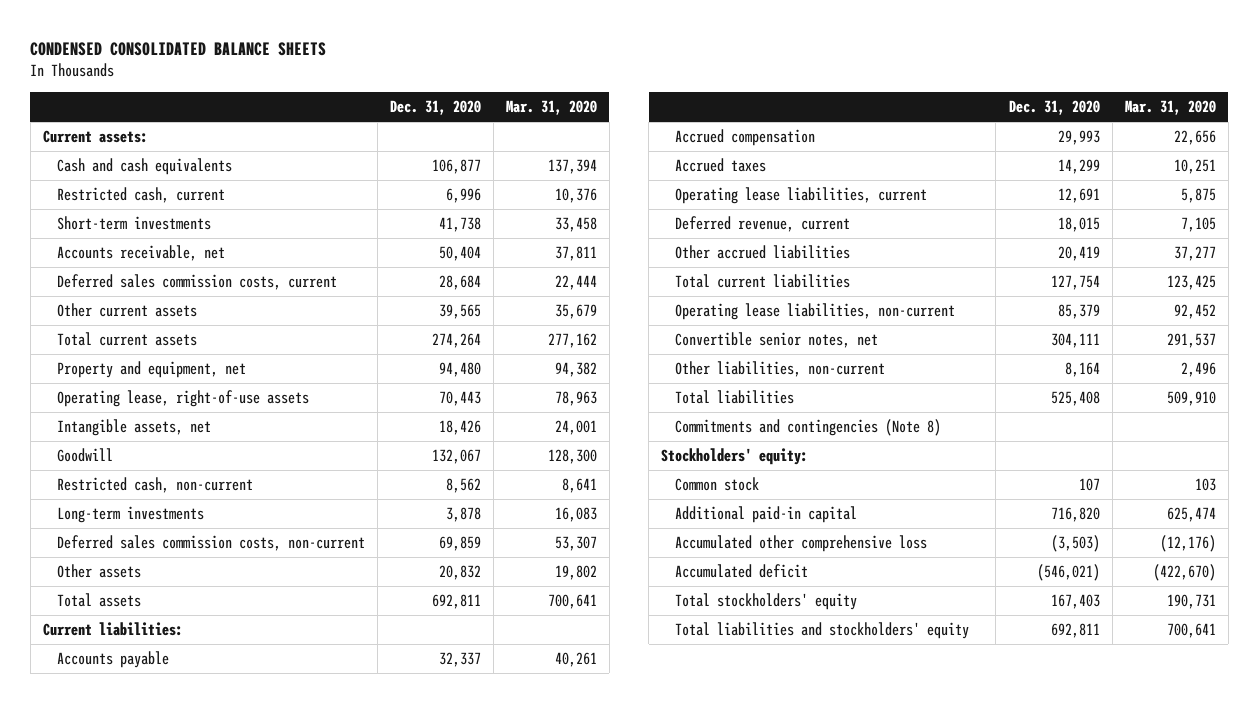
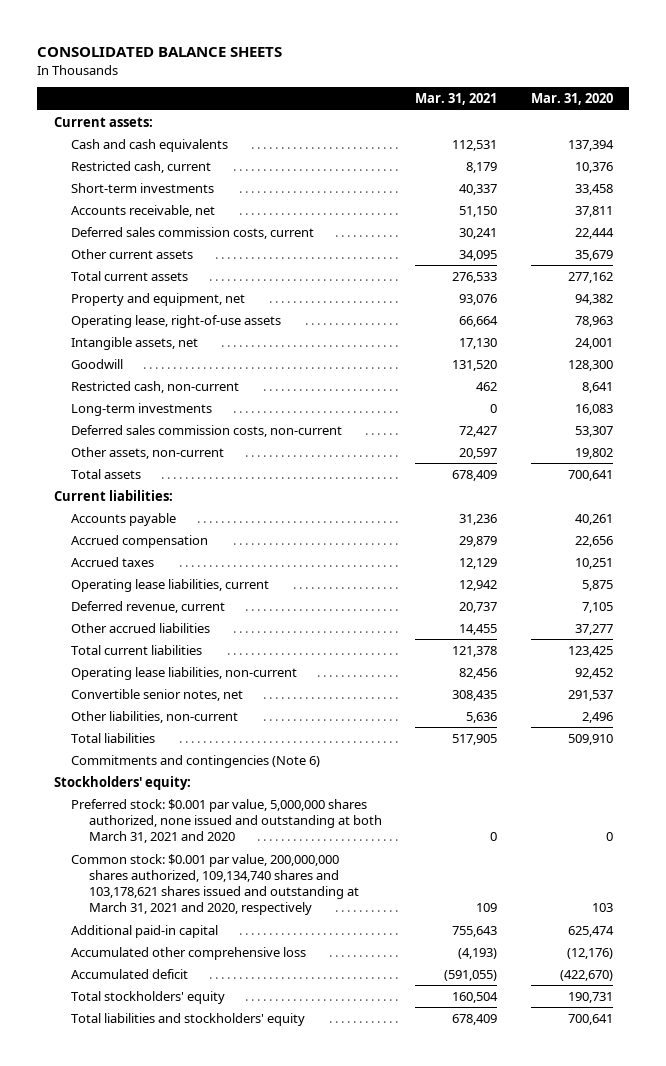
[30,41,327,56] CONDENSED CONSOLIDATED BALANCE SHEETS -> [37,47,283,58] CONSOLIDATED BALANCE SHEETS
[389,99,481,115] Dec. 31, 2020 -> none
none -> [415,93,498,106] Mar. 31, 2021
[56,564,141,579] Other assets -> [71,446,225,459] Other assets, non-current
[675,419,942,437] Commitments and contingencies (Note 8) -> [71,754,321,768] Commitments and contingencies (Note 6)
none -> [71,798,382,844] Preferred stock: $0.001 par value, 5,000,000 shares authorized, none issued and outstanding at both March 31, 2021 and 2020
[675,477,760,492] Common stock -> [71,853,359,916] Common stock: $0.001 par value, 200,000,000 shares authorized, 109,134,740 shares and 103,178,621 shares issued and outstanding at March 31, 2021 and 2020, respectively

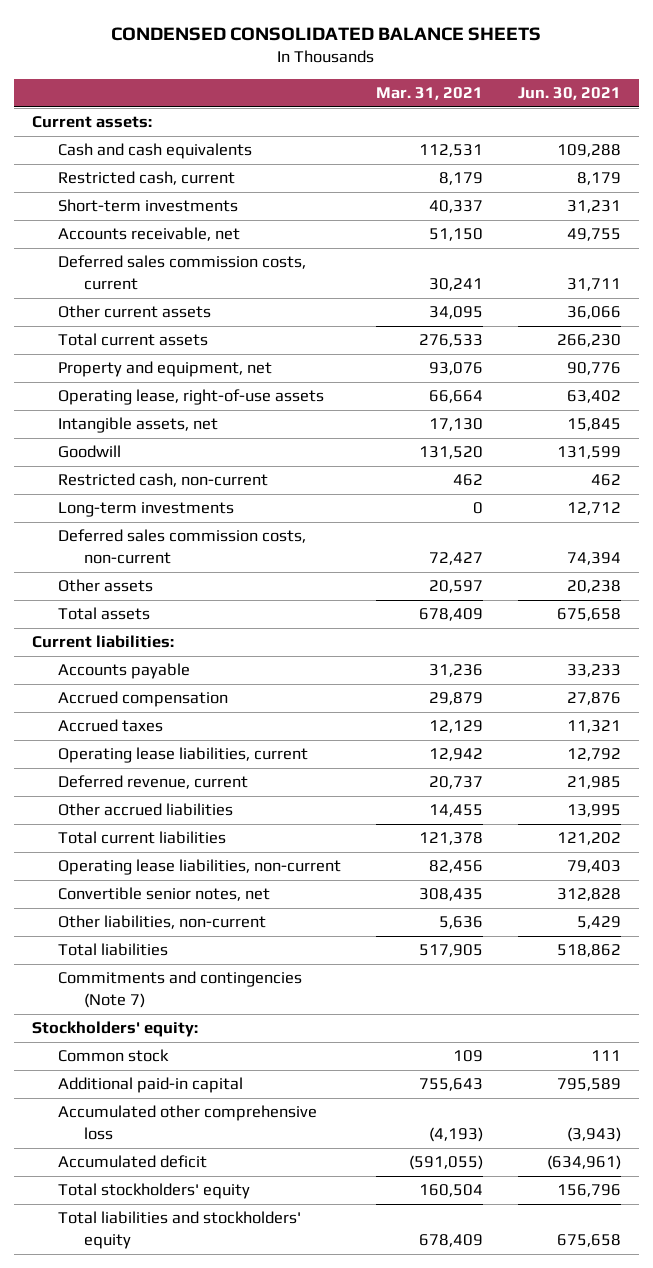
[37,47,283,58] CONSOLIDATED BALANCE SHEETS -> [111,26,542,41] CONDENSED CONSOLIDATED BALANCE SHEETS
[530,93,613,106] Mar. 31, 2020 -> none
none -> [518,87,622,101] Jun. 30, 2021
[71,446,225,459] Other assets, non-current -> [58,579,154,593] Other assets
[71,754,321,768] Commitments and contingencies (Note 6) -> [58,971,303,1008] Commitments and contingencies (Note 7)
[71,798,382,844] Preferred stock: $0.001 par value, 5,000,000 shares authorized, none issued and outstanding at both March 31, 2021 and 2020 -> none
[71,853,359,916] Common stock: $0.001 par value, 200,000,000 shares authorized, 109,134,740 shares and 103,178,621 shares issued and outstanding at March 31, 2021 and 2020, respectively -> [58,1049,170,1063] Common stock

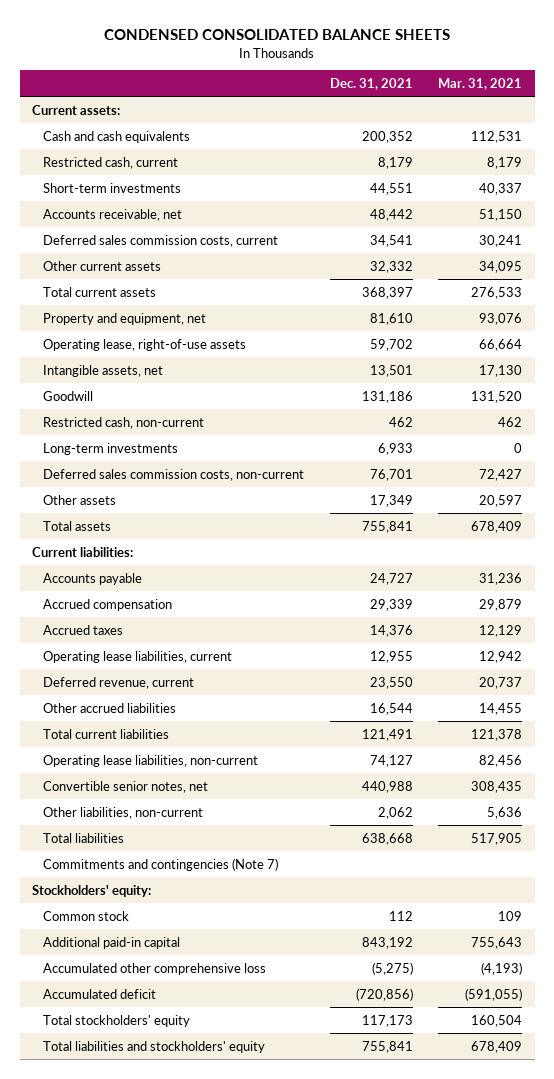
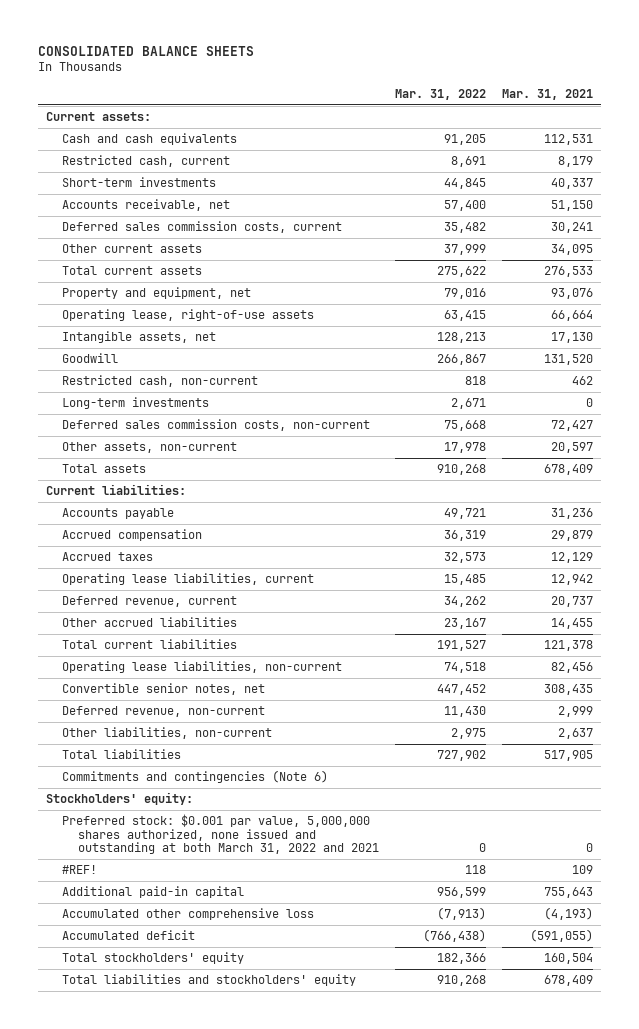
[104,28,451,40] CONDENSED CONSOLIDATED BALANCE SHEETS -> [38,45,255,56] CONSOLIDATED BALANCE SHEETS
[329,78,413,91] Dec. 31, 2021 -> none
none -> [394,88,486,100] Mar. 31, 2022
[43,494,117,505] Other assets -> [61,442,237,454] Other assets, non-current
none -> [61,706,265,718] Deferred revenue, non-current
[486,806,522,819] 5,636 -> [557,728,593,740] 2,637
[43,857,279,871] Commitments and contingencies (Note 7) -> [61,770,328,784] Commitments and contingencies (Note 6)
none -> [61,814,379,854] Preferred stock: $0.001 par value, 5,000,000 shares authorized, none issued and outstanding at both March 31, 2022 and 2021
[43,910,130,921] Common stock -> [61,865,97,875] #REF!

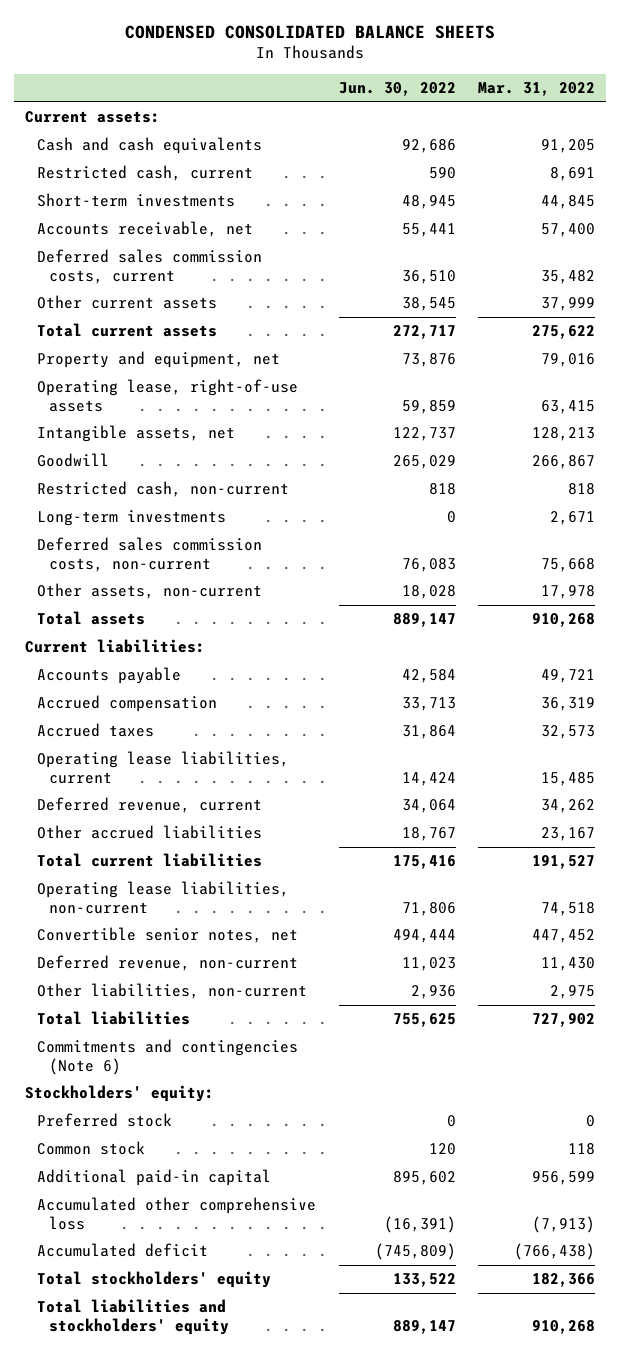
[38,45,255,56] CONSOLIDATED BALANCE SHEETS -> [125,24,496,39] CONDENSED CONSOLIDATED BALANCE SHEETS
[501,88,593,100] Mar. 31, 2021 -> none
none -> [338,81,456,96] Jun. 30, 2022
[61,814,379,854] Preferred stock: $0.001 par value, 5,000,000 shares authorized, none issued and outstanding at both March 31, 2022 and 2021 -> [37,1113,173,1128] Preferred stock
[61,865,97,875] #REF! -> [37,1141,146,1156] Common stock

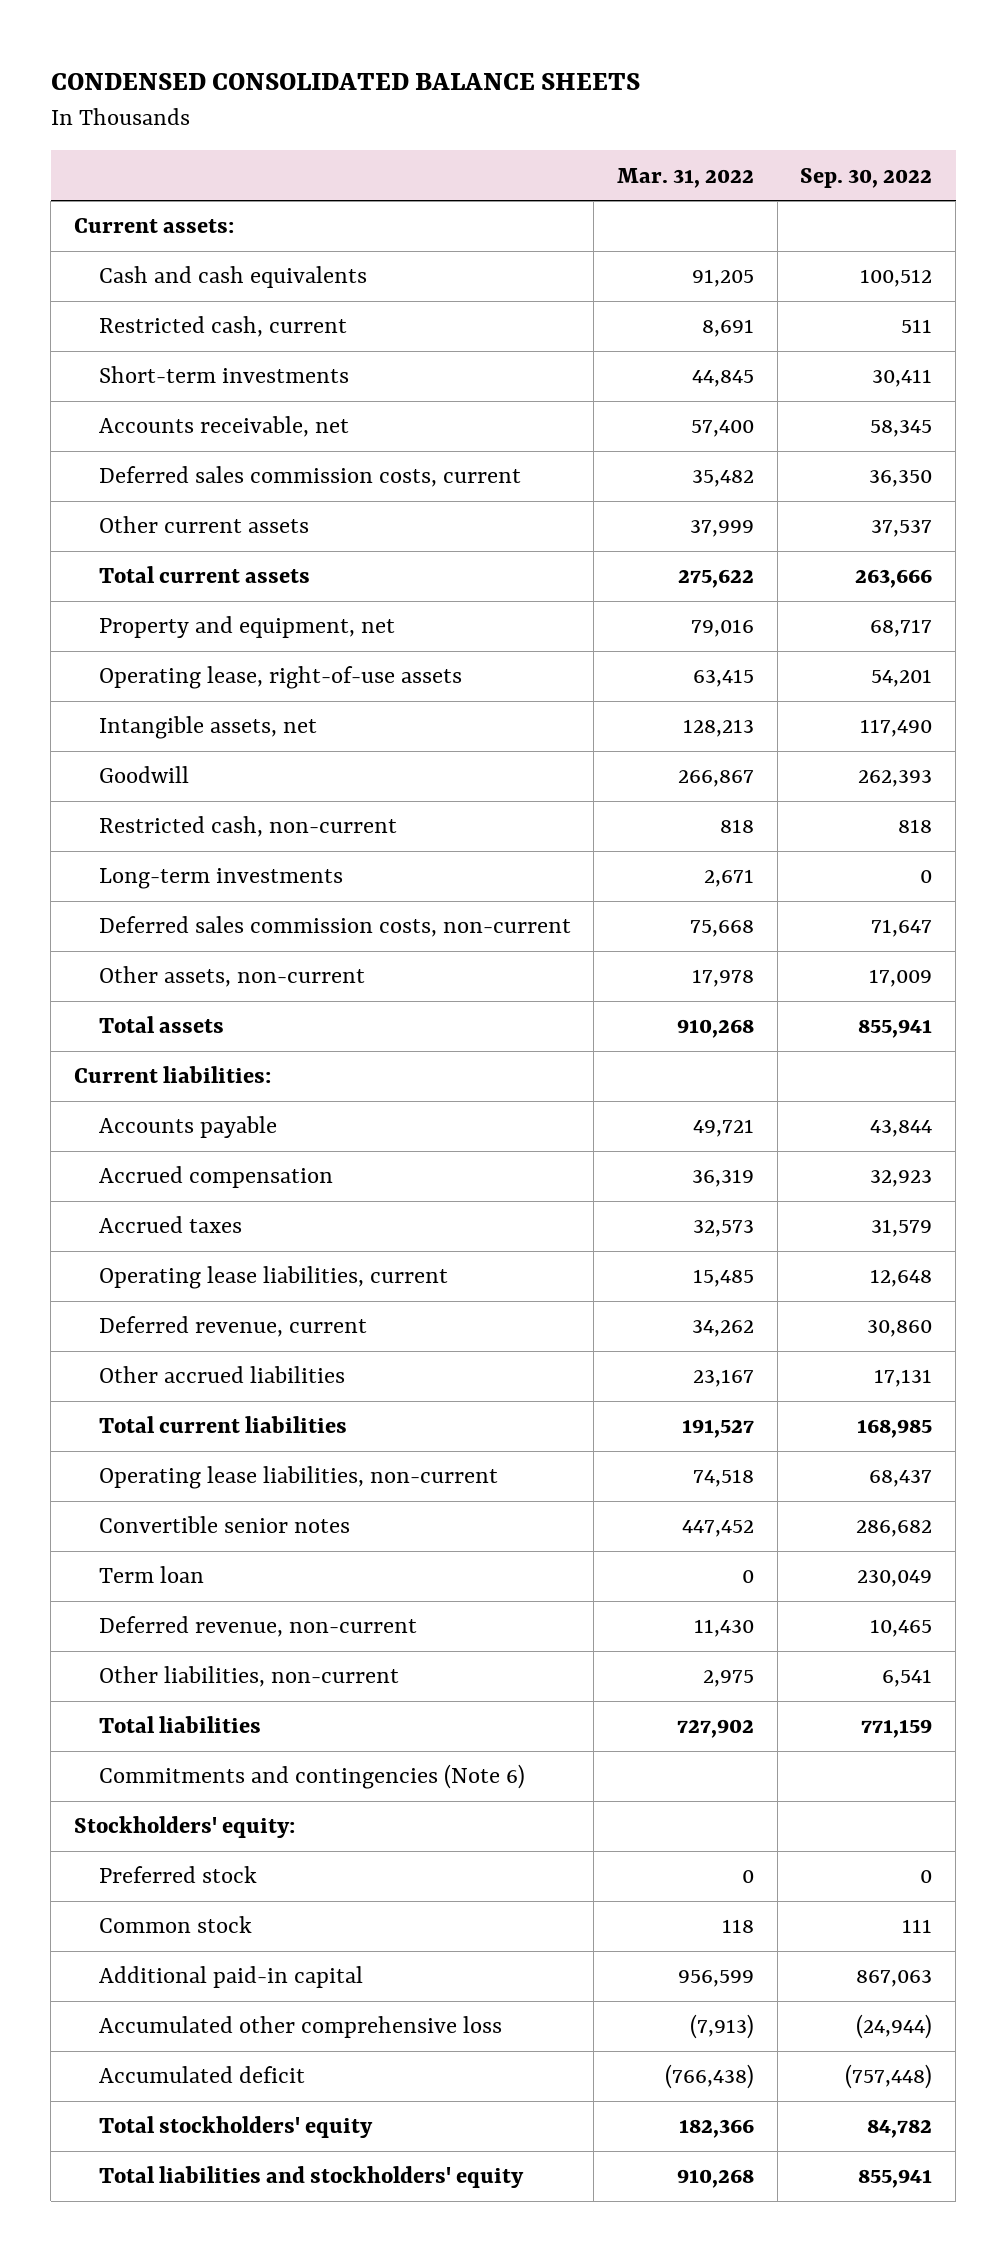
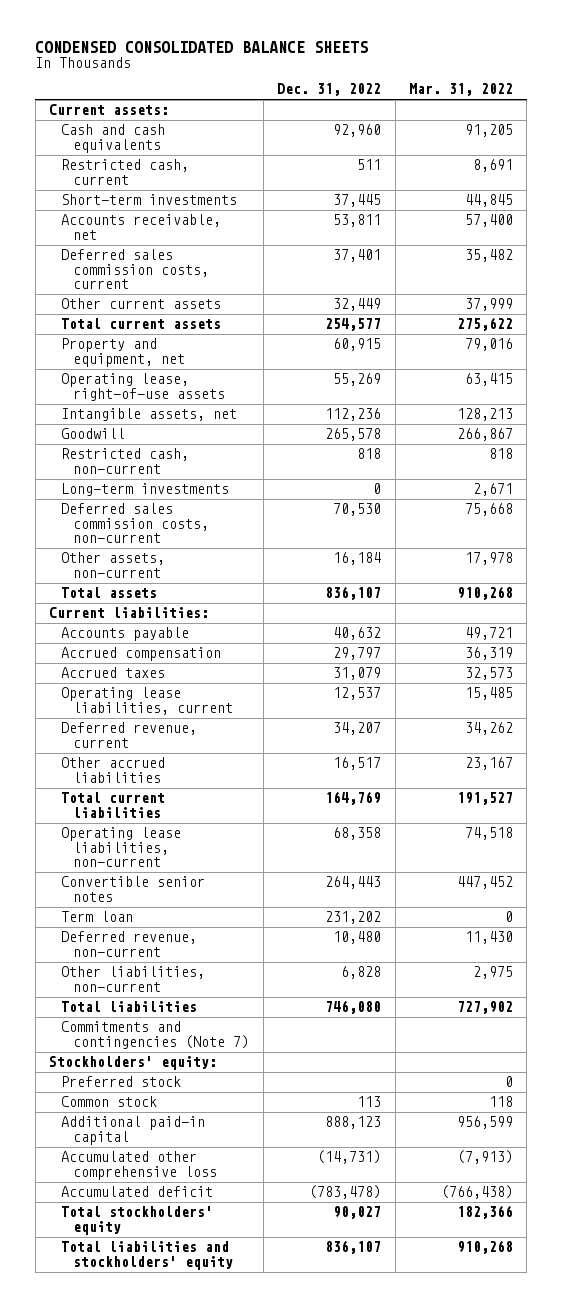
[800,167,933,188] Sep. 30, 2022 -> none
none -> [277,83,382,97] Dec. 31, 2022
[98,1764,525,1790] Commitments and contingencies (Note 6) -> [61,1021,250,1049] Commitments and contingencies (Note 7)

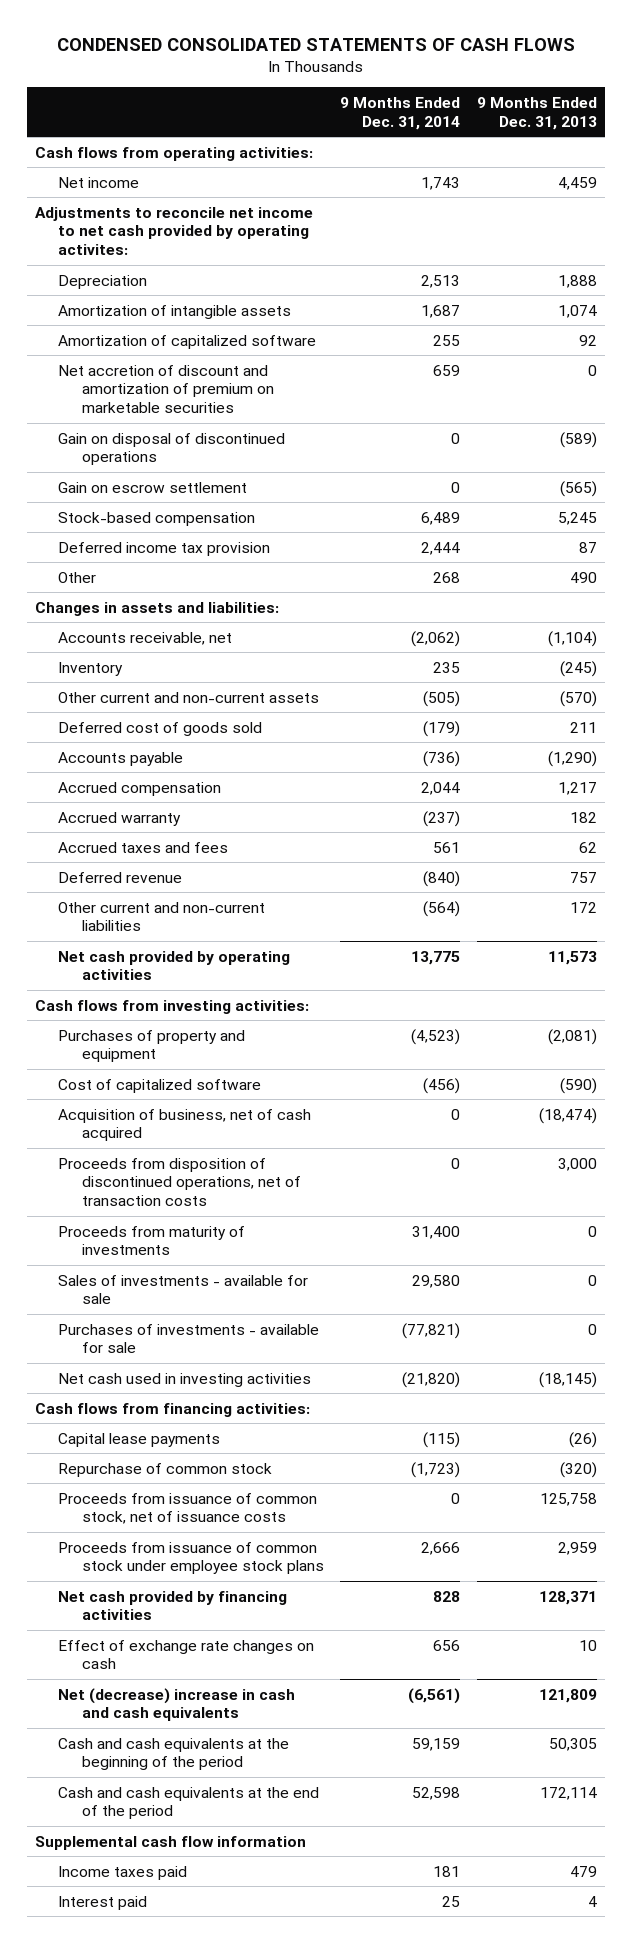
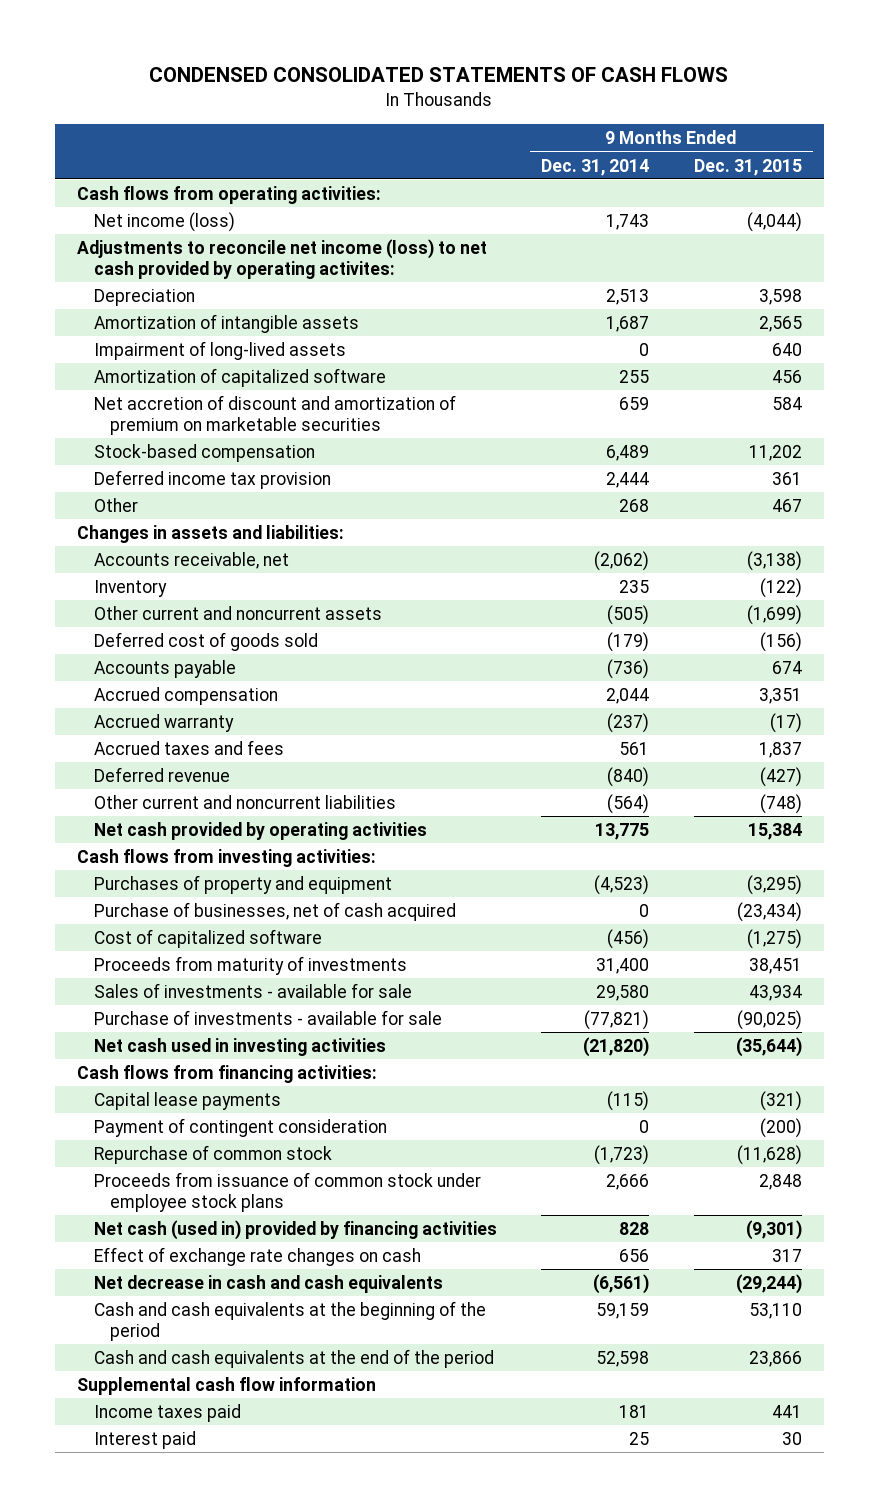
[476,96,597,130] 9 Months Ended Dec. 31, 2013 -> none
none -> [693,158,802,176] Dec. 31, 2015
[58,176,140,188] Net income -> [93,212,235,233] Net income (loss)
[35,206,314,256] Adjustments to reconcile net income to net cash provided by operating activites: -> [77,239,488,280] Adjustments to reconcile net income (loss) to net cash provided by operating activites:
none -> [93,341,346,361] Impairment of long-lived assets
[58,432,286,466] Gain on disposal of discontinued operations -> none
[58,481,248,493] Gain on escrow settlement -> none
[58,691,320,703] Other current and non-current assets -> [93,606,382,621] Other current and noncurrent assets
[58,901,266,932] Other current and non-current liabilities -> [93,795,396,810] Other current and noncurrent liabilities
none -> [93,902,456,922] Purchase of businesses, net of cash acquired
[58,1108,312,1142] Acquisition of business, net of cash acquired -> none
[58,1157,301,1207] Proceeds from disposition of discontinued operations, net of transaction costs -> none
[58,1323,320,1354] Purchases of investments - available for sale -> [93,1010,442,1026] Purchase of investments - available for sale
none -> [93,1118,387,1138] Payment of contingent consideration
[58,1492,318,1525] Proceeds from issuance of common stock, net of issuance costs -> none
[58,1590,288,1621] Net cash provided by financing activities -> [93,1220,497,1241] Net cash (used in) provided by financing activities
[58,1687,296,1722] Net (decrease) increase in cash and cash equivalents -> [93,1275,443,1294] Net decrease in cash and cash equivalents

